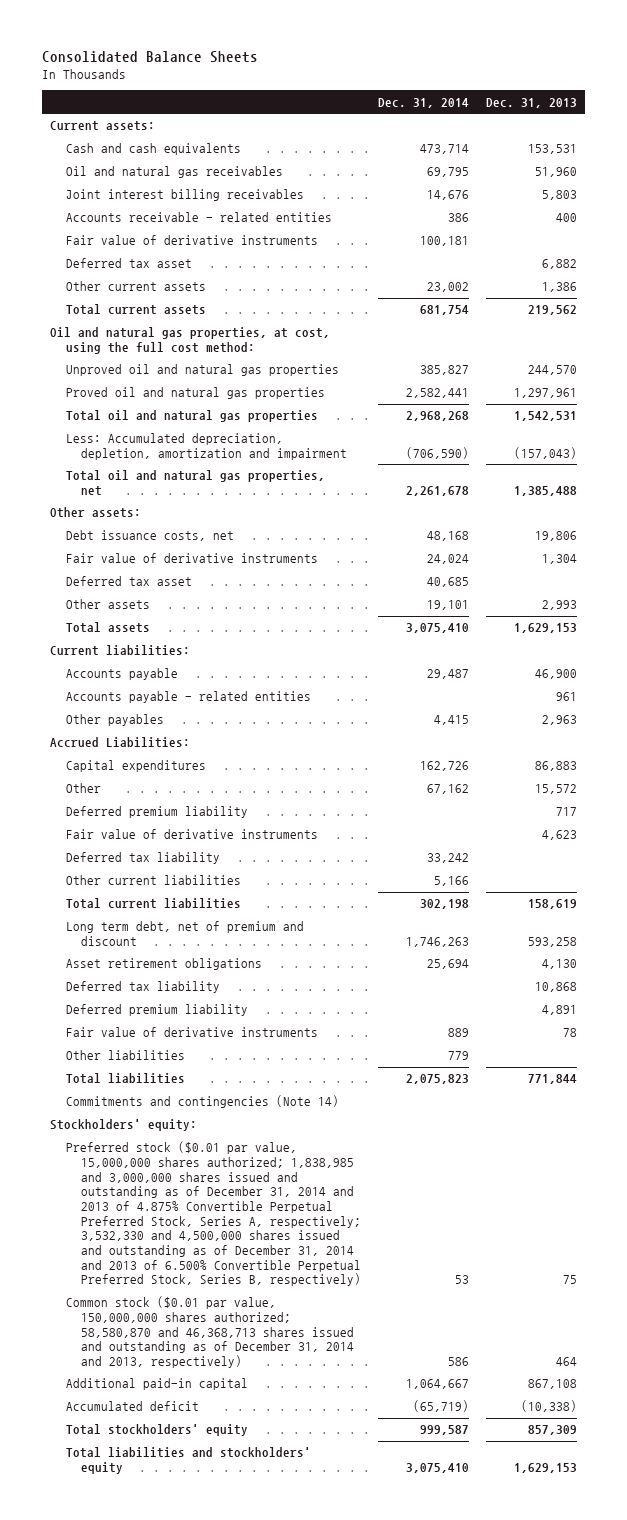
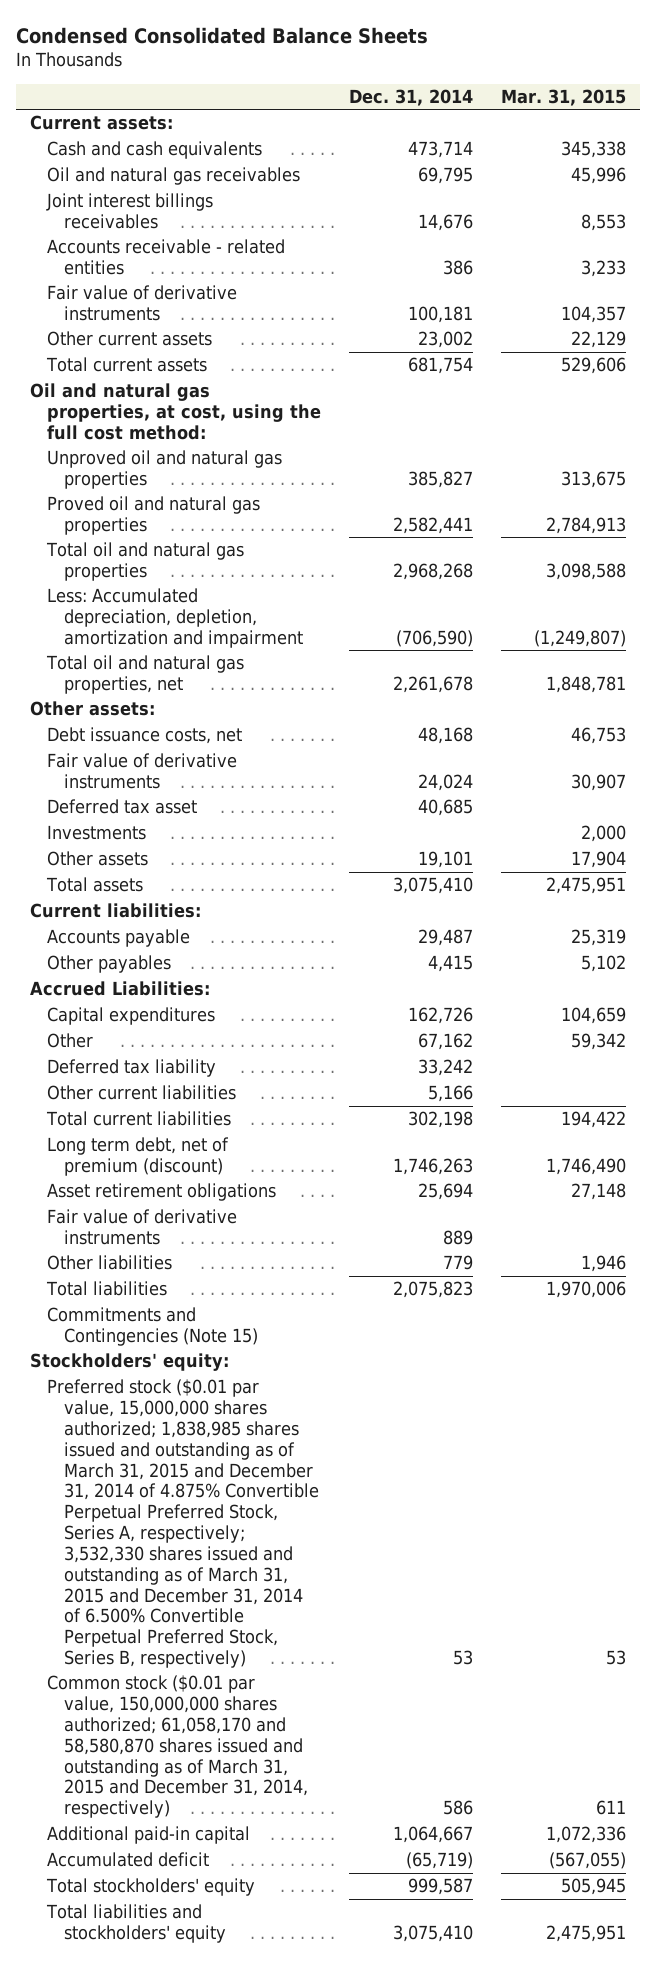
[41,50,258,63] Consolidated Balance Sheets -> [15,26,428,44] Condensed Consolidated Balance Sheets
[485,97,577,108] Dec. 31, 2013 -> none
none -> [501,88,627,106] Mar. 31, 2015
[65,189,304,202] Joint interest billing receivables -> [45,193,213,230] Joint interest billings receivables
[65,258,192,269] Deferred tax asset -> none
none -> [46,825,146,841] Investments
[65,691,311,704] Accounts payable - related entities -> none
[65,806,248,819] Deferred premium liability -> none
[65,829,318,840] Fair value of derivative instruments -> none
[65,921,304,947] Long term debt, net of premium and discount -> [46,1137,229,1177] Long term debt, net of premium (discount)
[65,981,220,994] Deferred tax liability -> none
[65,1004,248,1017] Deferred premium liability -> none
[65,1095,339,1109] Commitments and contingencies (Note 14) -> [46,1307,259,1347] Commitments and Contingencies (Note 15)
[65,1141,362,1287] Preferred stock ($0.01 par value, 15,000,000 shares authorized; 1,838,985 and 3,000,000 shares issued and outstanding as of December 31, 2014 and 2013 of 4.875% Convertible Perpetual Preferred Stock, Series A, respectively; 3,532,330 and 4,500,000 shares issued and outstanding as of December 31, 2014 and 2013 of 6.500% Convertible Perpetual Preferred Stock, Series B, respectively) -> [46,1379,320,1669] Preferred stock ($0.01 par value, 15,000,000 shares authorized; 1,838,985 shares issued and outstanding as of March 31, 2015 and December 31, 2014 of 4.875% Convertible Perpetual Preferred Stock, Series A, respectively; 3,532,330 shares issued and outstanding as of March 31, 2015 and December 31, 2014 of 6.500% Convertible Perpetual Preferred Stock, Series B, respectively)
[65,1296,355,1369] Common stock ($0.01 par value, 150,000,000 shares authorized; 58,580,870 and 46,368,713 shares issued and outstanding as of December 31, 2014 and 2013, respectively) -> [46,1675,309,1819] Common stock ($0.01 par value, 150,000,000 shares authorized; 61,058,170 and 58,580,870 shares issued and outstanding as of March 31, 2015 and December 31, 2014, respectively)

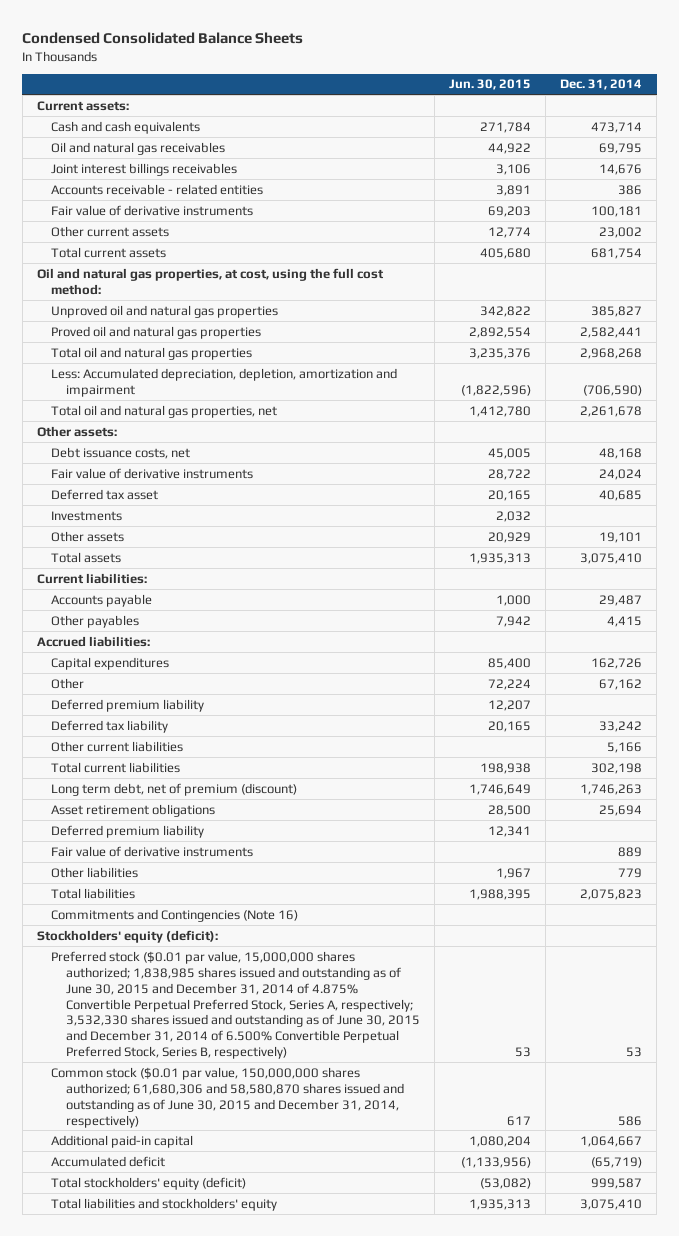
[501,88,627,106] Mar. 31, 2015 -> none
none -> [449,79,532,91] Jun. 30, 2015
[29,981,210,997] Accrued Liabilities: -> [36,635,150,647] Accrued liabilities:
none -> [51,698,205,712] Deferred premium liability
none -> [51,824,205,838] Deferred premium liability
[46,1307,259,1347] Commitments and Contingencies (Note 15) -> [51,908,299,922] Commitments and Contingencies (Note 16)
[29,1353,229,1372] Stockholders' equity: -> [36,929,218,943] Stockholders' equity (deficit):
[46,1379,320,1669] Preferred stock ($0.01 par value, 15,000,000 shares authorized; 1,838,985 shares issued and outstanding as of March 31, 2015 and December 31, 2014 of 4.875% Convertible Perpetual Preferred Stock, Series A, respectively; 3,532,330 shares issued and outstanding as of March 31, 2015 and December 31, 2014 of 6.500% Convertible Perpetual Preferred Stock, Series B, respectively) -> [51,950,421,1060] Preferred stock ($0.01 par value, 15,000,000 shares authorized; 1,838,985 shares issued and outstanding as of June 30, 2015 and December 31, 2014 of 4.875% Convertible Perpetual Preferred Stock, Series A, respectively; 3,532,330 shares issued and outstanding as of June 30, 2015 and December 31, 2014 of 6.500% Convertible Perpetual Preferred Stock, Series B, respectively)
[46,1675,309,1819] Common stock ($0.01 par value, 150,000,000 shares authorized; 61,058,170 and 58,580,870 shares issued and outstanding as of March 31, 2015 and December 31, 2014, respectively) -> [51,1066,405,1128] Common stock ($0.01 par value, 150,000,000 shares authorized; 61,680,306 and 58,580,870 shares issued and outstanding as of June 30, 2015 and December 31, 2014, respectively)
[45,1878,255,1897] Total stockholders' equity -> [51,1176,247,1190] Total stockholders' equity (deficit)

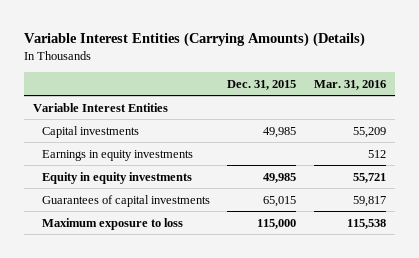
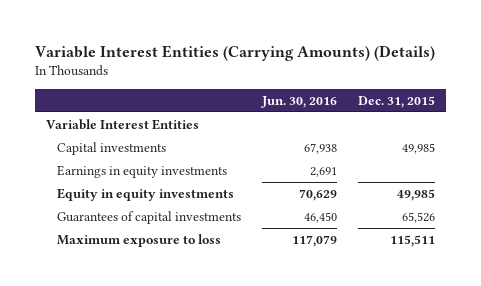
[314,79,387,90] Mar. 31, 2016 -> none
none -> [260,95,337,108] Jun. 30, 2016
[263,195,297,207] 65,015 -> [402,211,436,223] 65,526
[257,218,297,229] 115,000 -> [390,234,436,247] 115,511

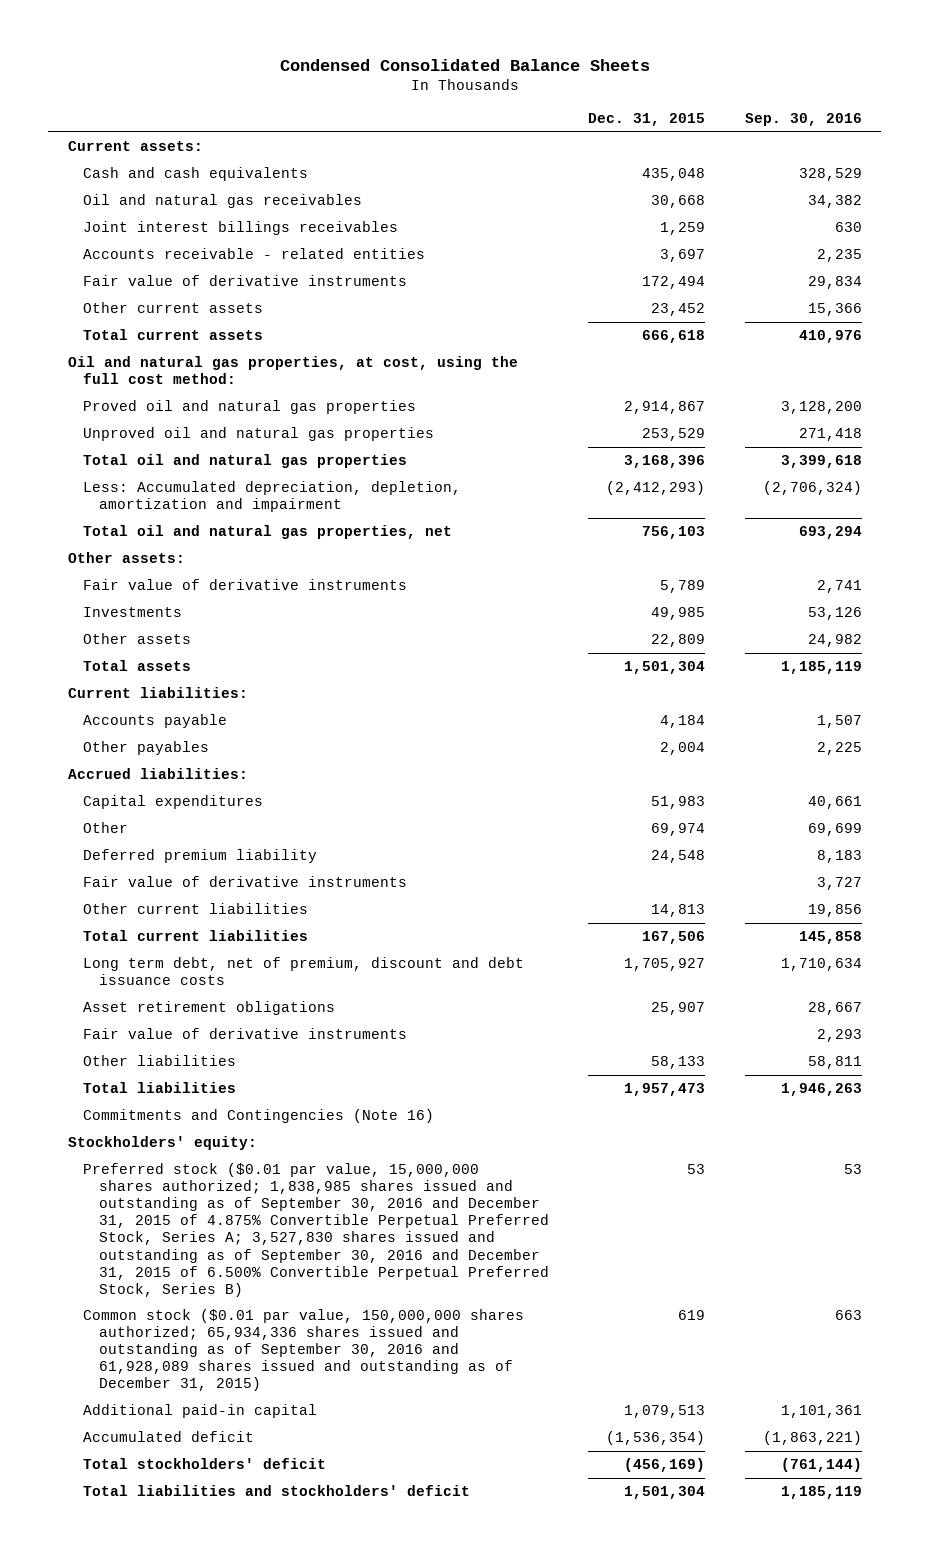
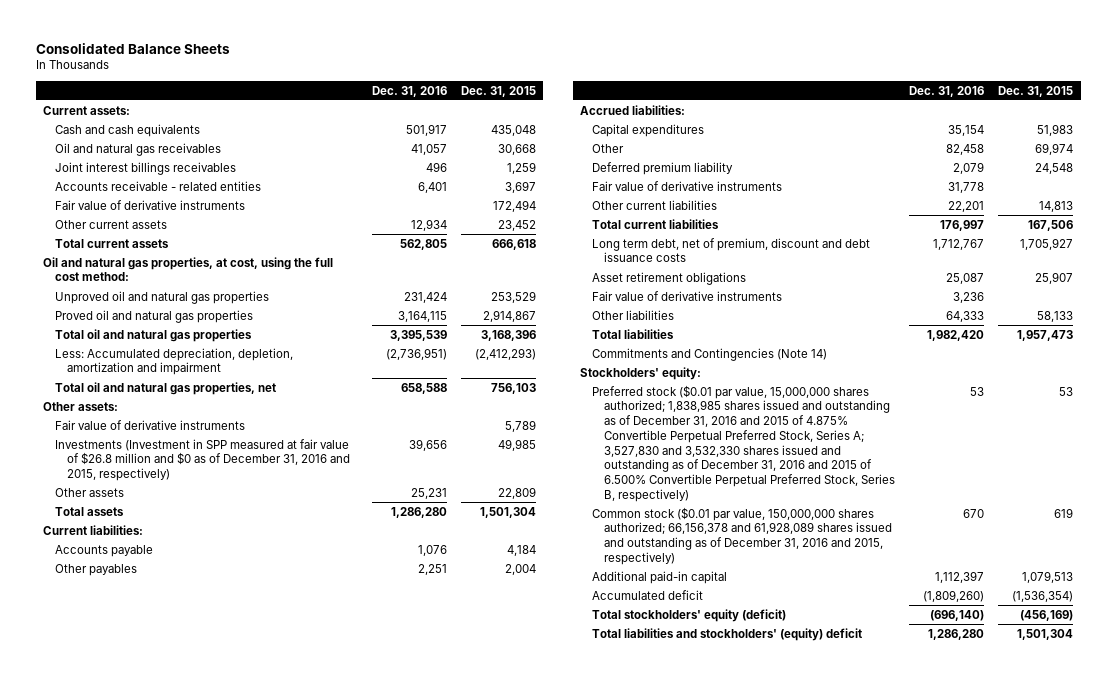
[279,58,650,71] Condensed Consolidated Balance Sheets -> [35,42,230,54] Consolidated Balance Sheets
[744,113,862,127] Sep. 30, 2016 -> none
none -> [371,85,447,97] Dec. 31, 2016
[83,400,417,415] Proved oil and natural gas properties -> [54,309,253,323] Proved oil and natural gas properties
[83,607,183,618] Investments -> [54,438,350,482] Investments (Investment in SPP measured at fair value of $26.8 million and $0 as of December 31, 2016 and 2015, respectively)
[83,1109,435,1124] Commitments and Contingencies (Note 16) -> [591,347,827,361] Commitments and Contingencies (Note 14)
[83,1163,549,1297] Preferred stock ($0.01 par value, 15,000,000 shares authorized; 1,838,985 shares issued and outstanding as of September 30, 2016 and December 31, 2015 of 4.875% Convertible Perpetual Preferred Stock, Series A; 3,527,830 shares issued and outstanding as of September 30, 2016 and December 31, 2015 of 6.500% Convertible Perpetual Preferred Stock, Series B) -> [591,384,895,502] Preferred stock ($0.01 par value, 15,000,000 shares authorized; 1,838,985 shares issued and outstanding as of December 31, 2016 and 2015 of 4.875% Convertible Perpetual Preferred Stock, Series A; 3,527,830 and 3,532,330 shares issued and outstanding as of December 31, 2016 and 2015 of 6.500% Convertible Perpetual Preferred Stock, Series B, respectively)
[83,1309,525,1392] Common stock ($0.01 par value, 150,000,000 shares authorized; 65,934,336 shares issued and outstanding as of September 30, 2016 and 61,928,089 shares issued and outstanding as of December 31, 2015) -> [591,506,892,565] Common stock ($0.01 par value, 150,000,000 shares authorized; 66,156,378 and 61,928,089 shares issued and outstanding as of December 31, 2016 and 2015, respectively)
[83,1458,327,1470] Total stockholders' deficit -> [591,608,786,622] Total stockholders' equity (deficit)
[83,1485,471,1497] Total liabilities and stockholders' deficit -> [591,627,862,641] Total liabilities and stockholders' (equity) deficit

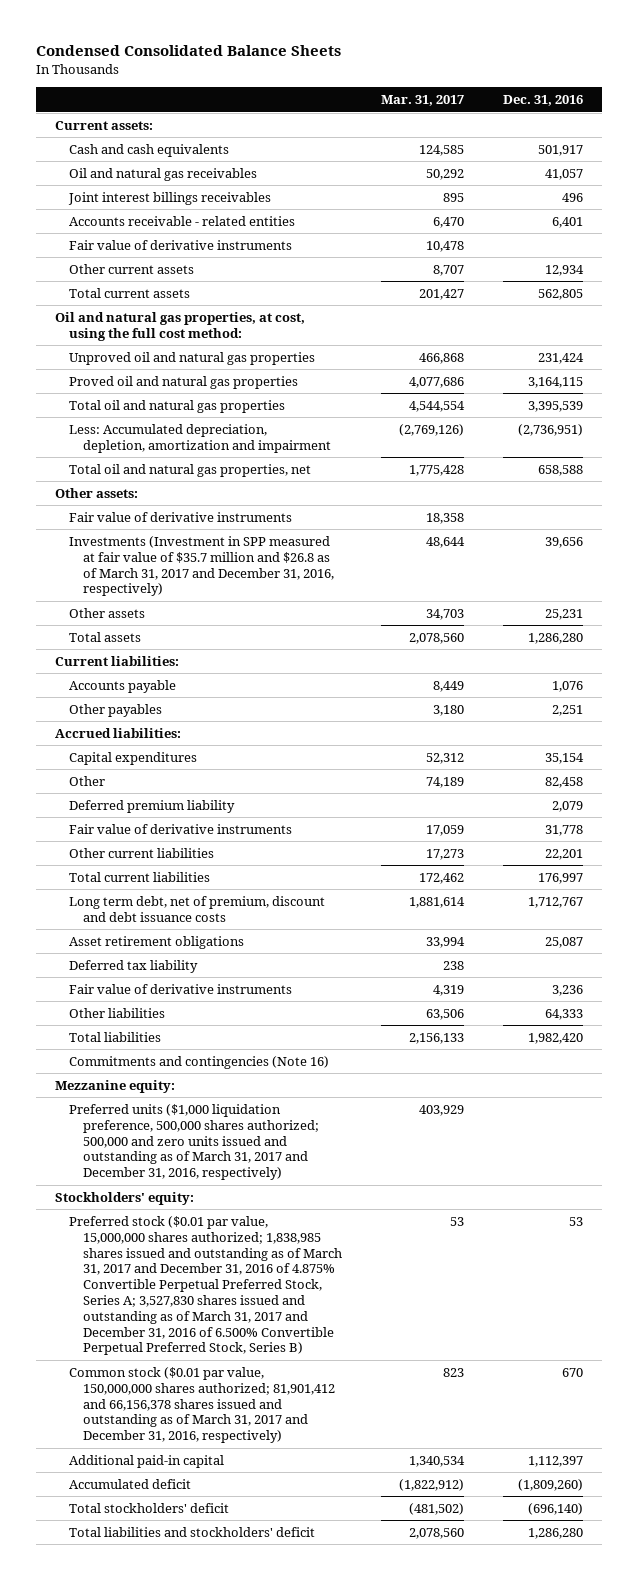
[35,42,230,54] Consolidated Balance Sheets -> [35,45,341,57] Condensed Consolidated Balance Sheets
[461,85,537,97] Dec. 31, 2015 -> none
none -> [380,95,464,107] Mar. 31, 2017
[54,438,350,482] Investments (Investment in SPP measured at fair value of $26.8 million and $0 as of December 31, 2016 and 2015, respectively) -> [69,535,334,597] Investments (Investment in SPP measured at fair value of $35.7 million and $26.8 as of March 31, 2017 and December 31, 2016, respectively)
none -> [69,959,199,973] Deferred tax liability
[591,347,827,361] Commitments and Contingencies (Note 14) -> [69,1055,330,1069] Commitments and contingencies (Note 16)
none -> [55,1079,176,1093] Mezzanine equity:
none -> [69,1103,319,1181] Preferred units ($1,000 liquidation preference, 500,000 shares authorized; 500,000 and zero units issued and outstanding as of March 31, 2017 and December 31, 2016, respectively)
[591,384,895,502] Preferred stock ($0.01 par value, 15,000,000 shares authorized; 1,838,985 shares issued and outstanding as of December 31, 2016 and 2015 of 4.875% Convertible Perpetual Preferred Stock, Series A; 3,527,830 and 3,532,330 shares issued and outstanding as of December 31, 2016 and 2015 of 6.500% Convertible Perpetual Preferred Stock, Series B, respectively) -> [69,1215,342,1356] Preferred stock ($0.01 par value, 15,000,000 shares authorized; 1,838,985 shares issued and outstanding as of March 31, 2017 and December 31, 2016 of 4.875% Convertible Perpetual Preferred Stock, Series A; 3,527,830 shares issued and outstanding as of March 31, 2017 and December 31, 2016 of 6.500% Convertible Perpetual Preferred Stock, Series B)
[591,506,892,565] Common stock ($0.01 par value, 150,000,000 shares authorized; 66,156,378 and 61,928,089 shares issued and outstanding as of December 31, 2016 and 2015, respectively) -> [69,1366,335,1444] Common stock ($0.01 par value, 150,000,000 shares authorized; 81,901,412 and 66,156,378 shares issued and outstanding as of March 31, 2017 and December 31, 2016, respectively)
[591,608,786,622] Total stockholders' equity (deficit) -> [69,1502,230,1513] Total stockholders' deficit
[591,627,862,641] Total liabilities and stockholders' (equity) deficit -> [69,1526,316,1537] Total liabilities and stockholders' deficit

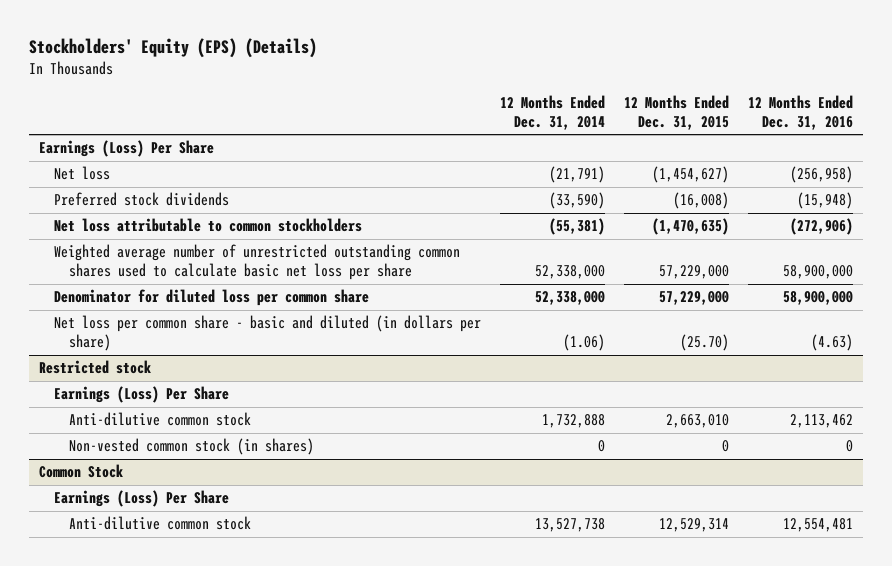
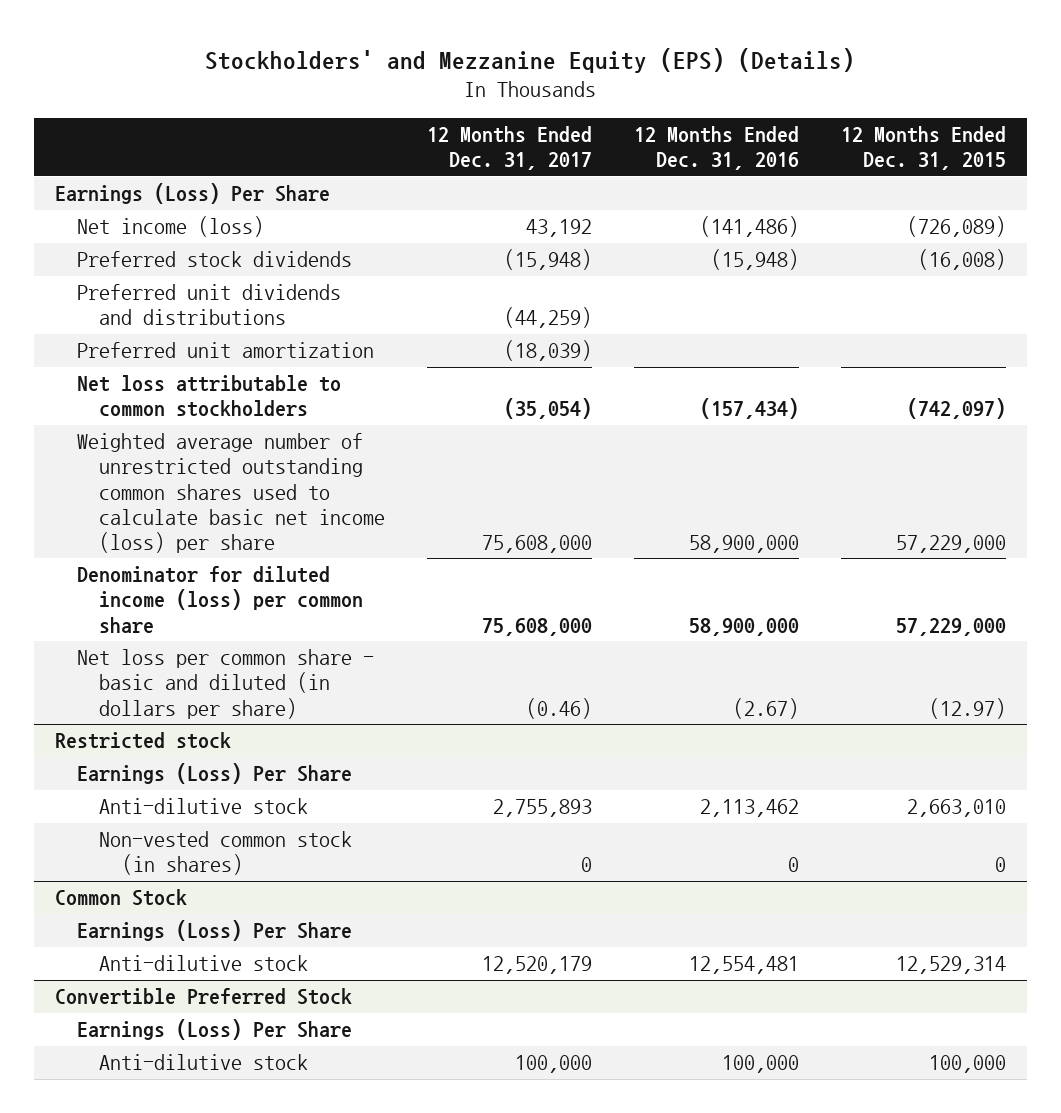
[29,38,318,59] Stockholders' Equity (EPS) (Details) -> [205,47,856,73] Stockholders' and Mezzanine Equity (EPS) (Details)
[500,94,606,130] 12 Months Ended Dec. 31, 2014 -> none
none -> [427,125,593,171] 12 Months Ended Dec. 31, 2017
[53,166,110,181] Net loss -> [77,216,265,238] Net income (loss)
[652,166,730,184] (1,454,627) -> [906,216,1006,238] (726,089)
[790,166,854,184] (256,958) -> [699,216,799,238] (141,486)
none -> [77,284,342,326] Preferred unit dividends and distributions
none -> [77,342,375,359] Preferred unit amortization
[652,218,730,236] (1,470,635) -> [906,398,1006,420] (742,097)
[790,218,854,236] (272,906) -> [699,398,799,420] (157,434)
[53,244,460,281] Weighted average number of unrestricted outstanding common shares used to calculate basic net loss per share -> [77,433,386,553] Weighted average number of unrestricted outstanding common shares used to calculate basic net income (loss) per share
[53,289,369,307] Denominator for diluted loss per common share -> [77,566,364,633] Denominator for diluted income (loss) per common share
[680,334,730,352] (25.70) -> [928,697,1006,719] (12.97)
[811,334,854,352] (4.63) -> [732,697,799,719] (2.67)
[69,412,252,427] Anti-dilutive common stock -> [99,798,309,815] Anti-dilutive stock
[69,516,252,531] Anti-dilutive common stock -> [99,955,309,972] Anti-dilutive stock
none -> [55,988,353,1006] Convertible Preferred Stock
none -> [77,1019,353,1041] Earnings (Loss) Per Share
none -> [99,1054,309,1071] Anti-dilutive stock

